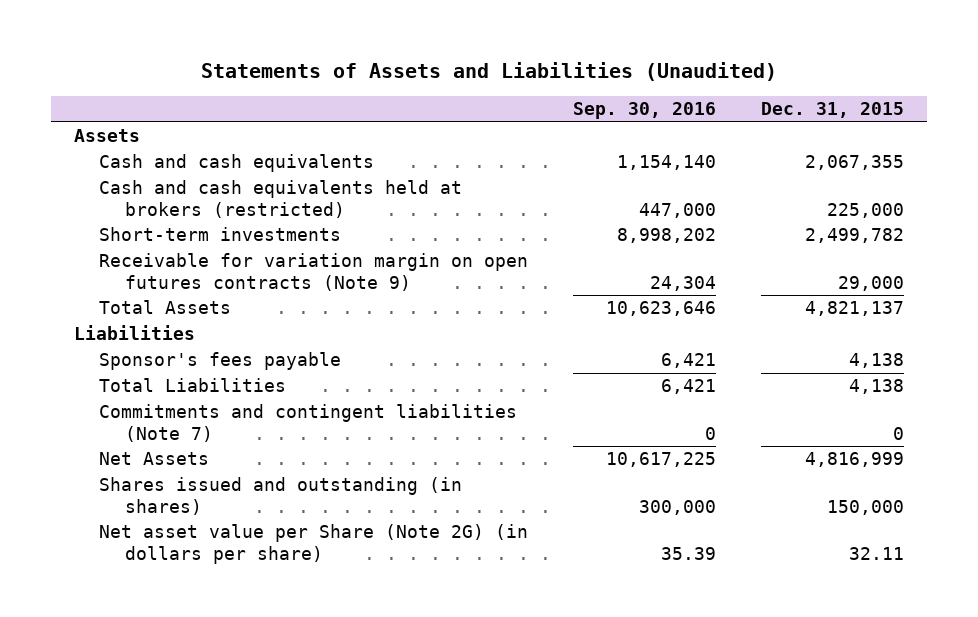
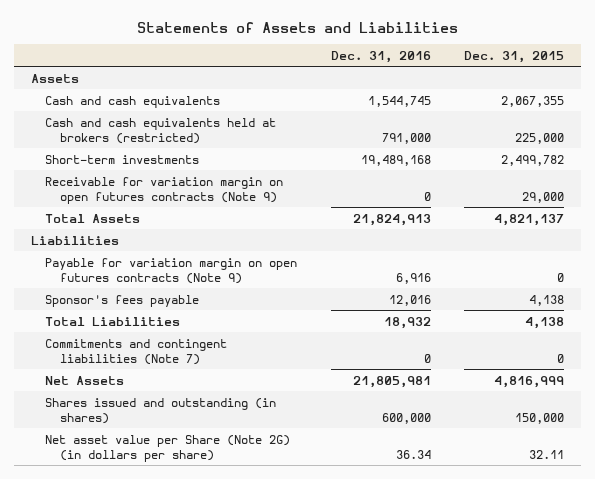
[200,62,777,82] Statements of Assets and Liabilities (Unaudited) -> [136,21,458,33] Statements of Assets and Liabilities
[573,102,717,120] Sep. 30, 2016 -> none
none -> [330,50,431,63] Dec. 31, 2016
none -> [45,257,298,284] Payable for variation margin on open futures contracts (Note 9)

